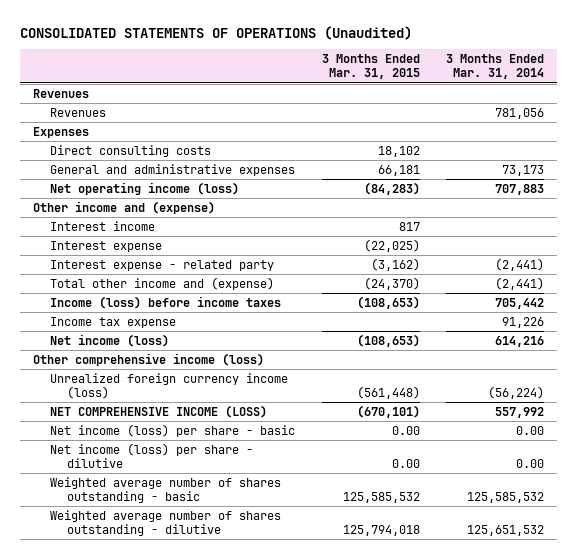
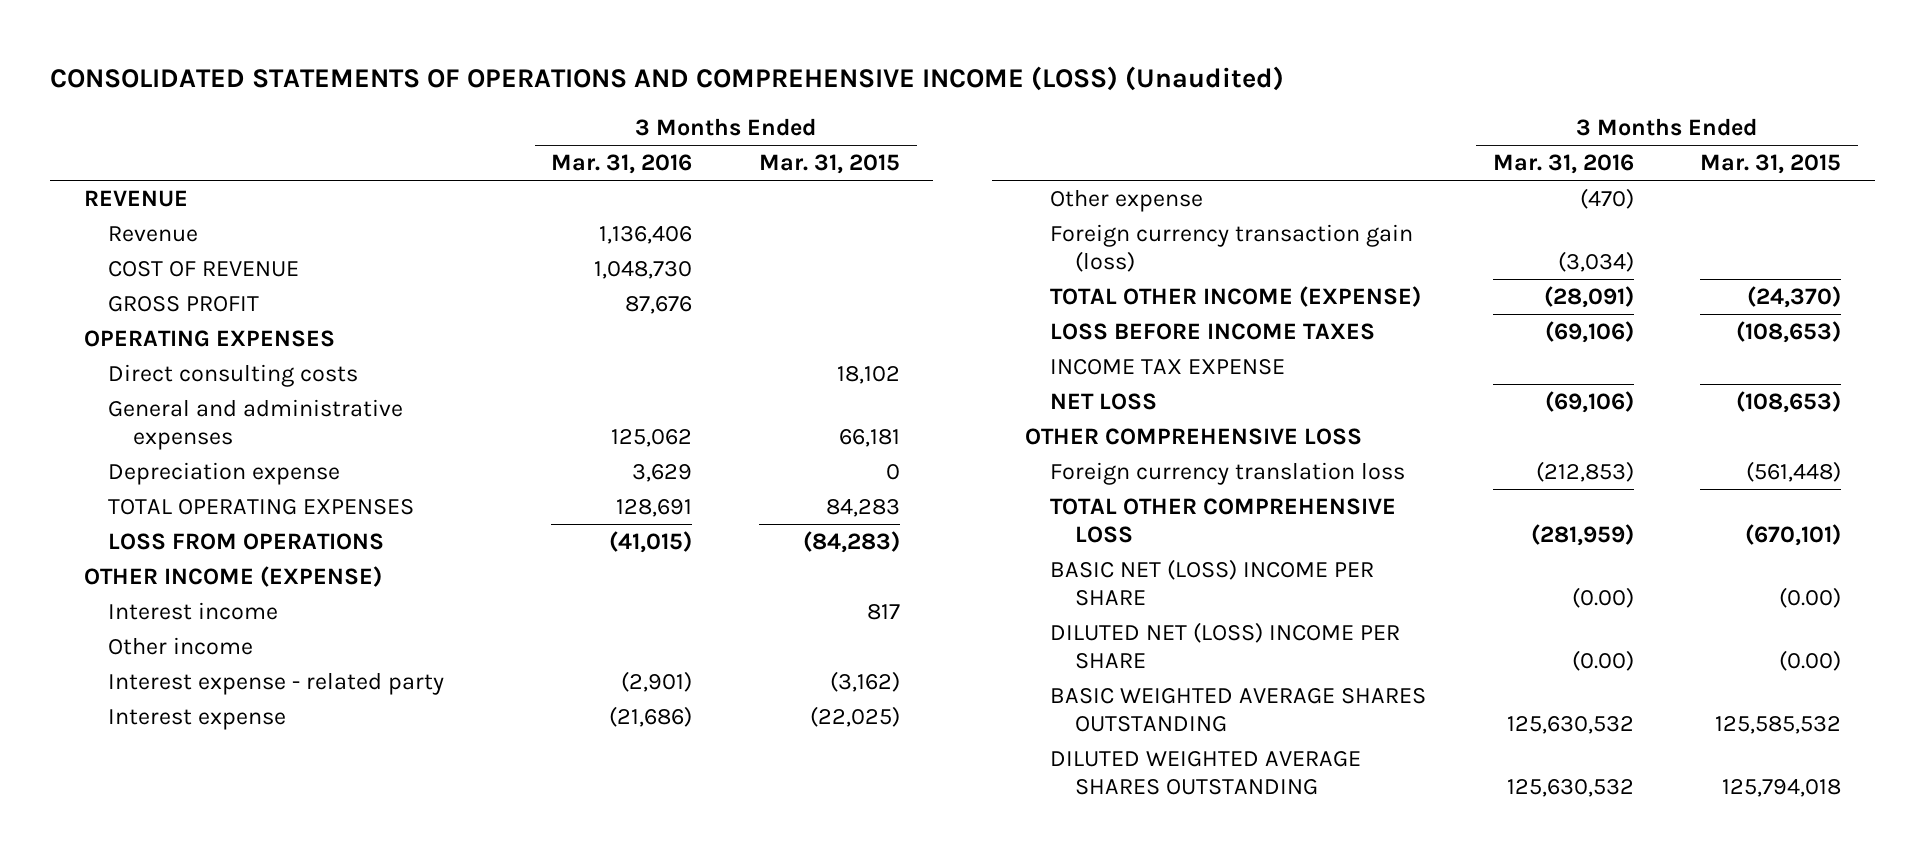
[19,25,412,40] CONSOLIDATED STATEMENTS OF OPERATIONS (Unaudited) -> [50,65,1285,91] CONSOLIDATED STATEMENTS OF OPERATIONS AND COMPREHENSIVE INCOME (LOSS) (Unaudited)
[446,54,545,80] 3 Months Ended Mar. 31, 2014 -> none
none -> [551,154,693,175] Mar. 31, 2016
[32,88,89,98] Revenues -> [83,189,188,207] REVENUE
[50,107,107,117] Revenues -> [108,225,199,242] Revenue
none -> [108,260,300,277] COST OF REVENUE
none -> [108,295,260,312] GROSS PROFIT
[32,126,89,138] Expenses -> [83,329,335,347] OPERATING EXPENSES
none -> [108,461,341,485] Depreciation expense
none -> [108,498,415,515] TOTAL OPERATING EXPENSES
[50,181,240,195] Net operating income (loss) -> [108,532,385,550] LOSS FROM OPERATIONS
[32,200,215,214] Other income and (expense) -> [83,565,382,587] OTHER INCOME (EXPENSE)
none -> [108,636,254,655] Other income
[50,240,163,252] Interest expense -> [108,708,287,730] Interest expense
none -> [1050,188,1204,212] Other expense
none -> [1050,223,1414,273] Foreign currency transaction gain (loss)
[50,276,275,290] Total other income and (expense) -> [1050,285,1422,307] TOTAL OTHER INCOME (EXPENSE)
[50,295,282,309] Income (loss) before income taxes -> [1050,322,1376,340] LOSS BEFORE INCOME TAXES
[50,316,177,328] Income tax expense -> [1050,358,1286,375] INCOME TAX EXPENSE
[50,333,170,347] Net income (loss) -> [1050,392,1158,410] NET LOSS
[32,352,264,366] Other comprehensive income (loss) -> [1025,427,1363,445] OTHER COMPREHENSIVE LOSS
[50,372,289,399] Unrealized foreign currency income (loss) -> [1050,461,1406,485] Foreign currency translation loss
[50,404,268,418] NET COMPREHENSIVE INCOME (LOSS) -> [1050,497,1397,544] TOTAL OTHER COMPREHENSIVE LOSS
[50,423,296,437] Net income (loss) per share - basic -> [1050,558,1375,607] BASIC NET (LOSS) INCOME PER SHARE
[391,425,420,435] 0.00 -> [1779,587,1842,609] (0.00)
[50,442,254,468] Net income (loss) per share - dilutive -> [1050,621,1401,670] DILUTED NET (LOSS) INCOME PER SHARE
[391,458,420,468] 0.00 -> [1779,650,1842,672] (0.00)
[50,476,282,503] Weighted average number of shares outstanding - basic -> [1050,687,1427,733] BASIC WEIGHTED AVERAGE SHARES OUTSTANDING
[50,509,282,536] Weighted average number of shares outstanding - dilutive -> [1050,750,1362,796] DILUTED WEIGHTED AVERAGE SHARES OUTSTANDING

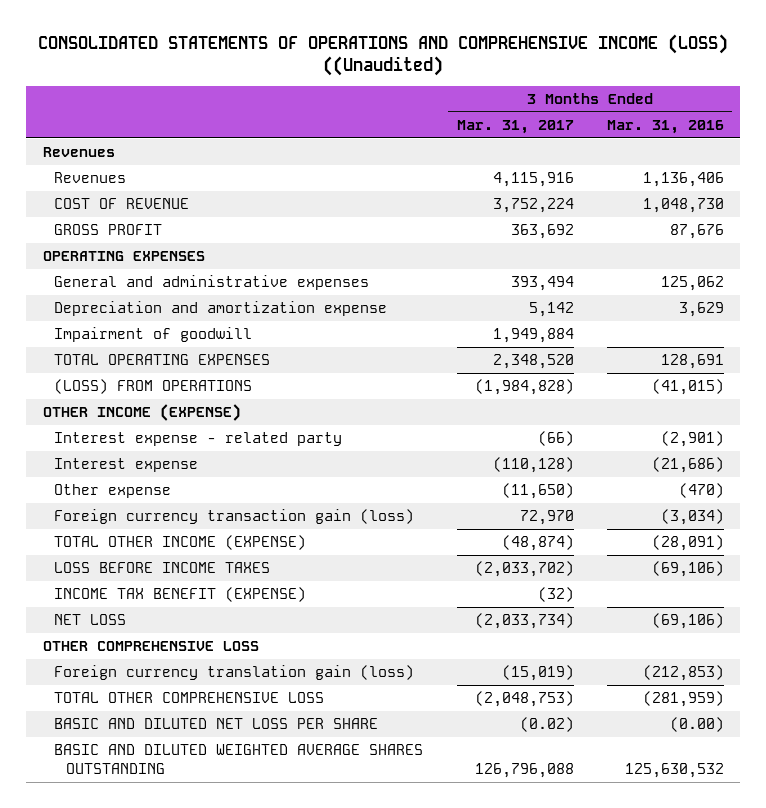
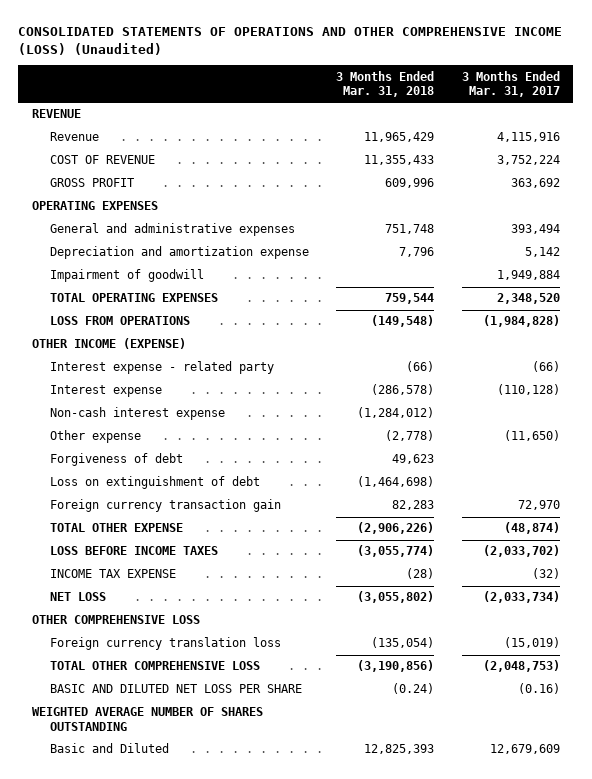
[38,33,729,77] CONSOLIDATED STATEMENTS OF OPERATIONS AND COMPREHENSIVE INCOME (LOSS) ((Unaudited) -> [18,27,563,55] CONSOLIDATED STATEMENTS OF OPERATIONS AND OTHER COMPREHENSIVE INCOME (LOSS) (Unaudited)
[606,119,724,134] Mar. 31, 2016 -> none
none -> [336,70,435,98] 3 Months Ended Mar. 31, 2018
[42,147,115,158] Revenues -> [32,109,82,119] REVENUE
[54,172,127,184] Revenues -> [50,132,100,142] Revenue
[54,379,253,395] (LOSS) FROM OPERATIONS -> [50,316,191,326] LOSS FROM OPERATIONS
none -> [50,407,226,421] Non-cash interest expense
none -> [50,453,184,467] Forgiveness of debt
none -> [50,476,261,490] Loss on extinguishment of debt
[54,509,415,525] Foreign currency transaction gain (loss) -> [50,499,282,513] Foreign currency transaction gain
[54,535,307,551] TOTAL OTHER INCOME (EXPENSE) -> [50,523,184,533] TOTAL OTHER EXPENSE
[54,587,307,603] INCOME TAX BENEFIT (EXPENSE) -> [50,569,177,579] INCOME TAX EXPENSE
[54,665,415,681] Foreign currency translation gain (loss) -> [50,637,282,651] Foreign currency translation loss
[54,744,424,774] BASIC AND DILUTED WEIGHTED AVERAGE SHARES OUTSTANDING -> none
[519,717,574,733] (0.02) -> [517,683,560,695] (0.16)
none -> [32,707,264,732] WEIGHTED AVERAGE NUMBER OF SHARES OUTSTANDING
none -> [50,743,170,754] Basic and Diluted

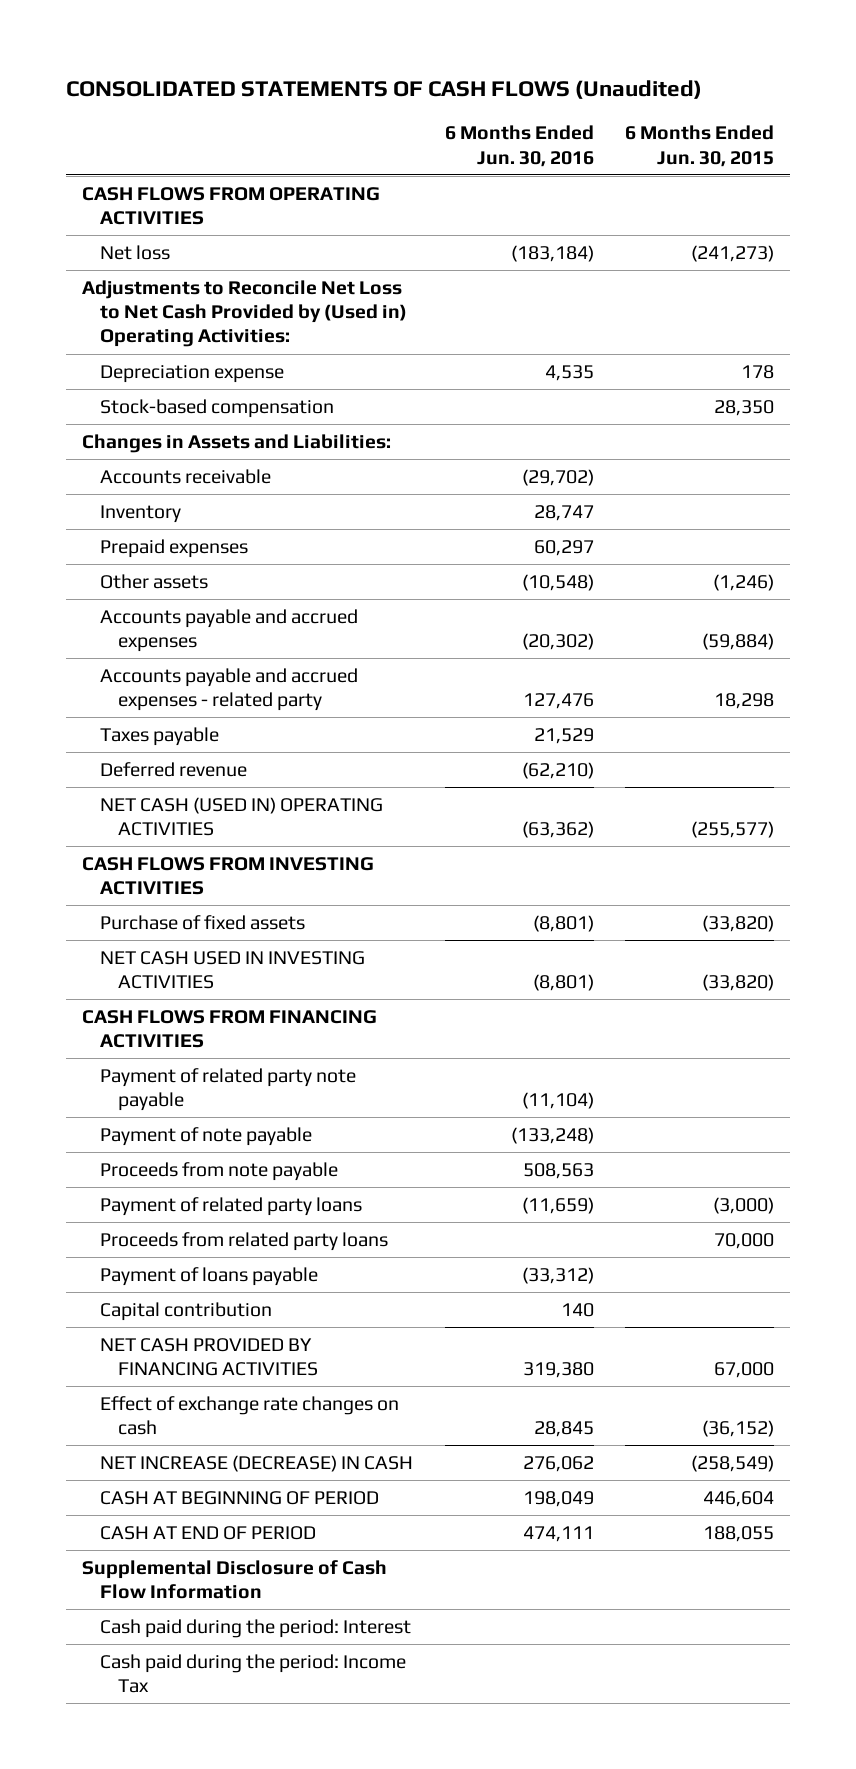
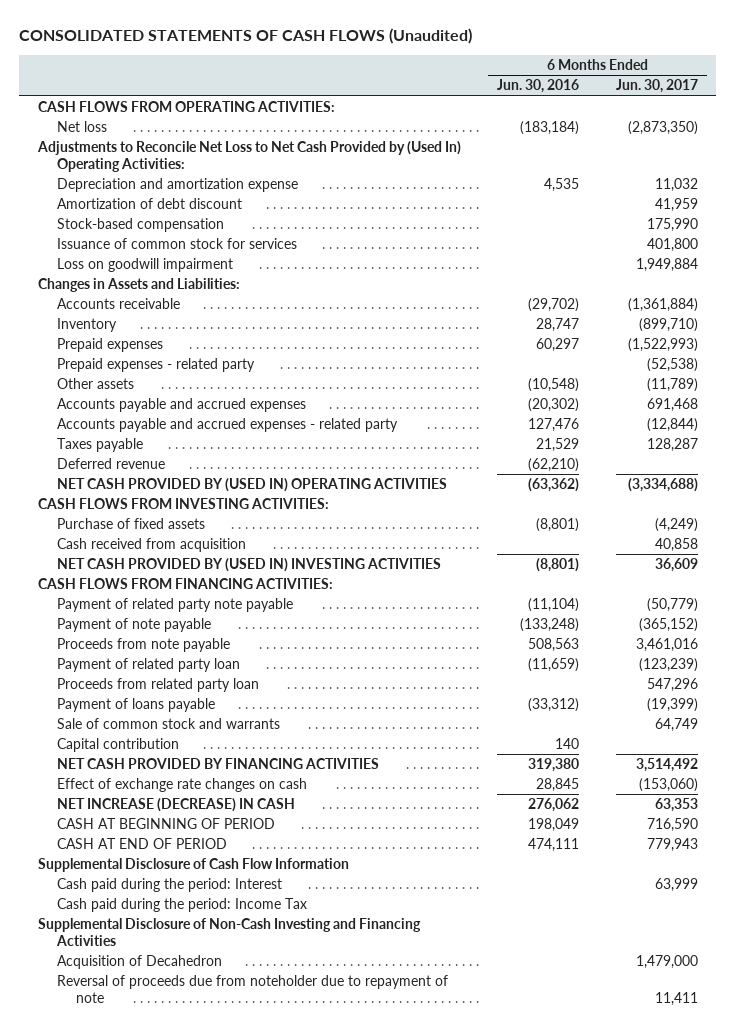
[625,125,775,167] 6 Months Ended Jun. 30, 2015 -> none
none -> [616,79,699,94] Jun. 30, 2017
[81,186,380,226] CASH FLOWS FROM OPERATING ACTIVITIES -> [37,101,335,113] CASH FLOWS FROM OPERATING ACTIVITIES:
[81,279,408,348] Adjustments to Reconcile Net Loss to Net Cash Provided by (Used in) Operating Activities: -> [36,141,461,173] Adjustments to Reconcile Net Loss to Net Cash Provided by (Used In) Operating Activities:
[100,364,285,383] Depreciation expense -> [56,178,298,193] Depreciation and amortization expense
none -> [56,198,242,210] Amortization of debt discount
none -> [56,238,297,250] Issuance of common stock for services
none -> [56,258,233,273] Loss on goodwill impairment
none -> [56,358,255,373] Prepaid expenses - related party
[100,796,384,837] NET CASH (USED IN) OPERATING ACTIVITIES -> [56,478,447,493] NET CASH PROVIDED BY (USED IN) OPERATING ACTIVITIES
[81,856,374,896] CASH FLOWS FROM INVESTING ACTIVITIES -> [37,498,329,510] CASH FLOWS FROM INVESTING ACTIVITIES:
none -> [56,538,246,553] Cash received from acquisition
[100,950,366,990] NET CASH USED IN INVESTING ACTIVITIES -> [56,558,441,573] NET CASH PROVIDED BY (USED IN) INVESTING ACTIVITIES
[81,1009,377,1049] CASH FLOWS FROM FINANCING ACTIVITIES -> [37,578,333,590] CASH FLOWS FROM FINANCING ACTIVITIES:
[100,1196,363,1216] Payment of related party loans -> [56,658,240,673] Payment of related party loan
[100,1231,389,1251] Proceeds from related party loans -> [56,678,259,693] Proceeds from related party loan
none -> [56,718,280,730] Sale of common stock and warrants
none -> [37,918,421,947] Supplemental Disclosure of Non-Cash Investing and Financing Activities
none -> [56,955,222,970] Acquisition of Decahedron
none -> [56,975,448,1004] Reversal of proceeds due from noteholder due to repayment of note

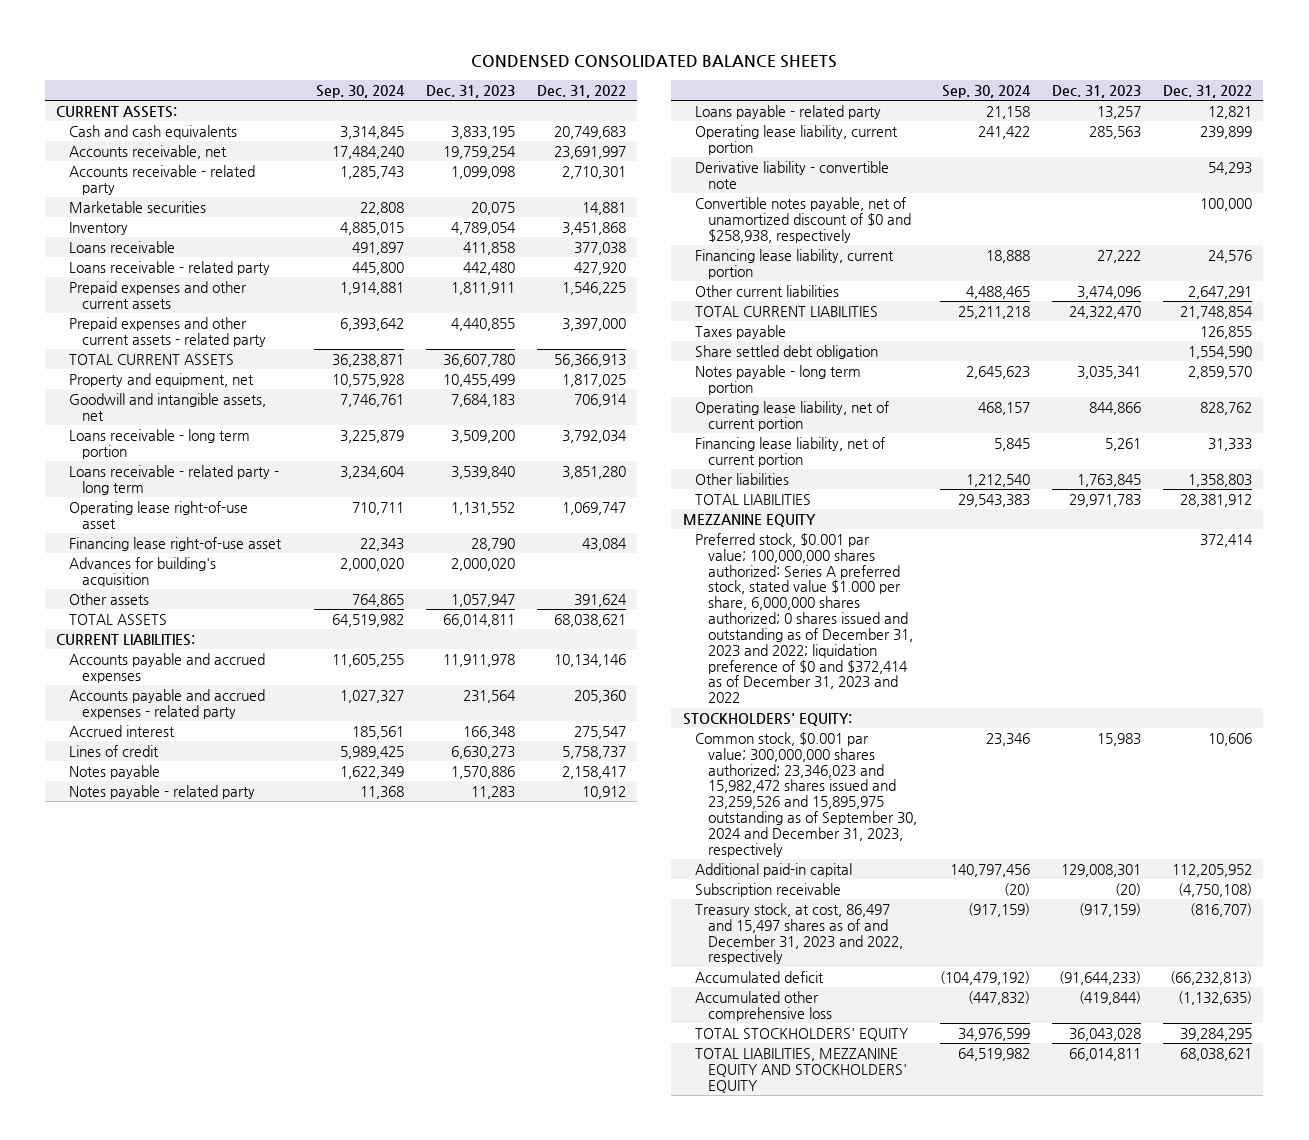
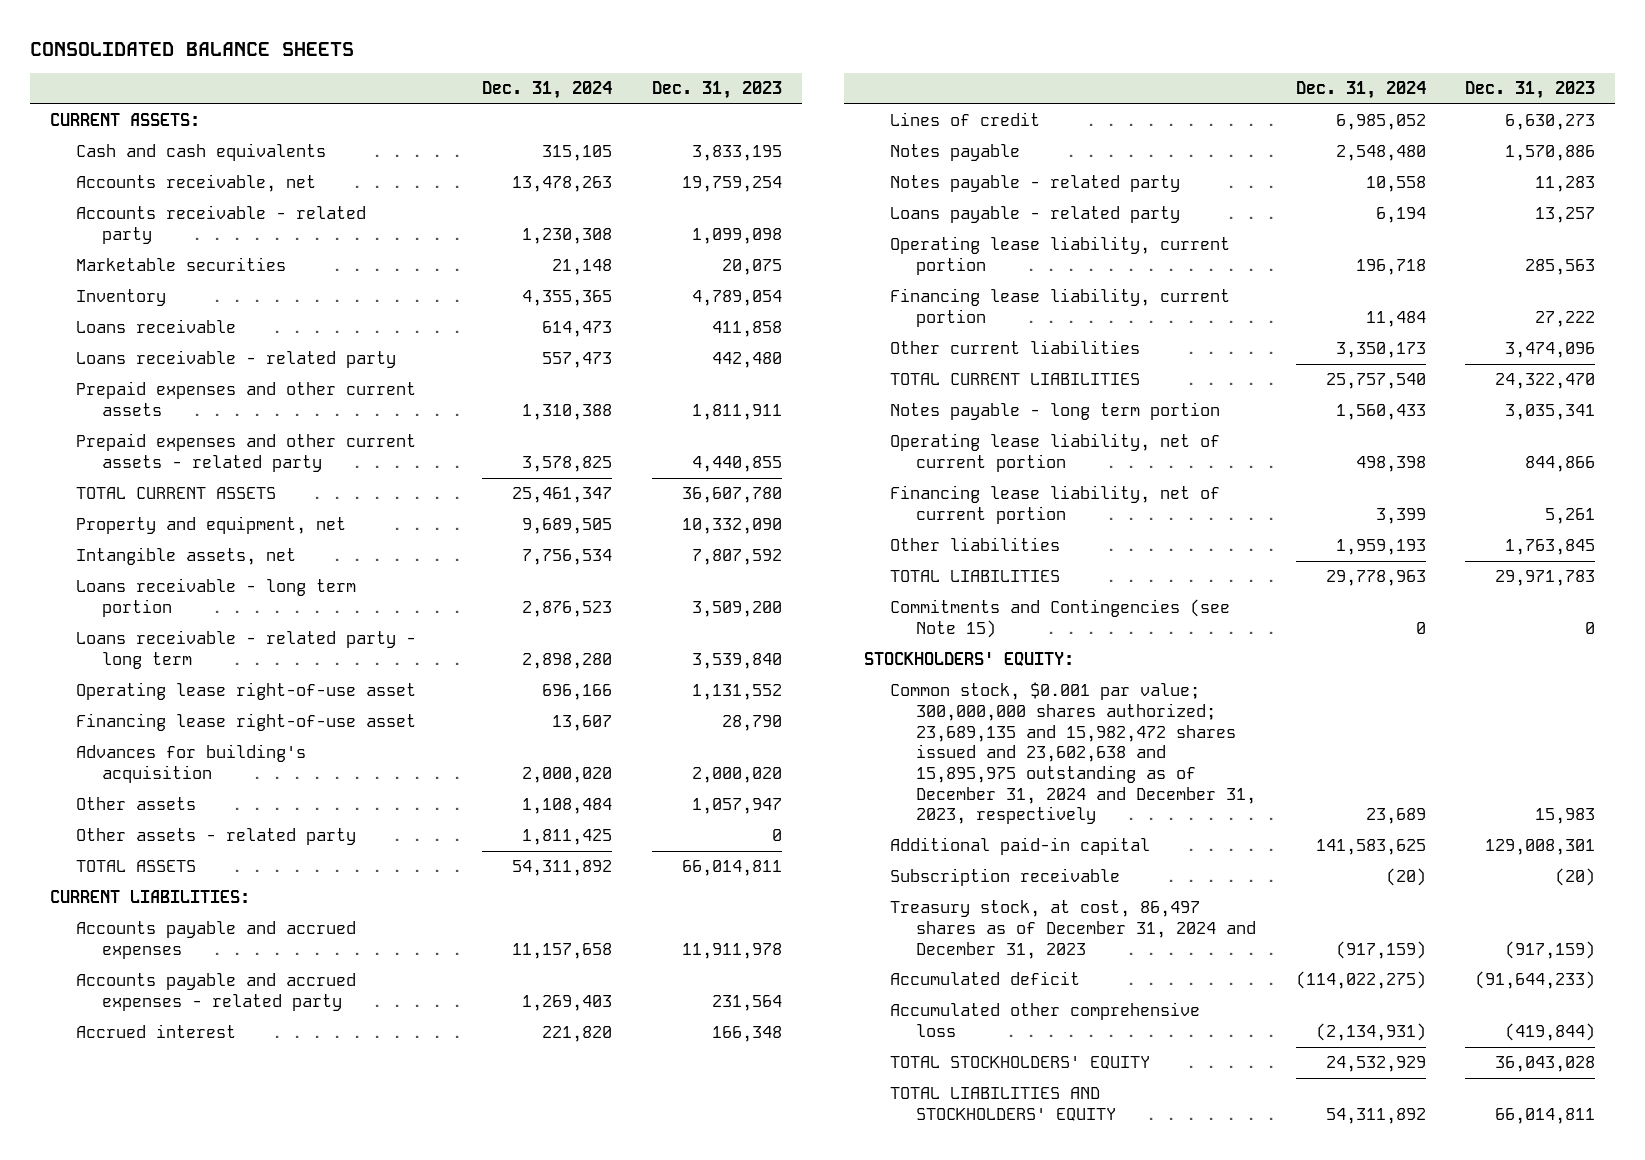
[471,55,838,69] CONDENSED CONSOLIDATED BALANCE SHEETS -> [29,41,354,56] CONSOLIDATED BALANCE SHEETS
[315,84,405,98] Sep. 30, 2024 -> none
[537,84,627,98] Dec. 31, 2022 -> none
none -> [481,80,612,99] Dec. 31, 2024
[442,373,515,387] 10,455,499 -> [681,518,782,535] 10,332,090
[69,392,267,421] Goodwill and intangible assets, net -> [75,547,296,566] Intangible assets, net
[450,393,515,407] 7,684,183 -> [691,549,782,566] 7,807,592
none -> [75,828,356,846] Other assets - related party
[695,160,890,189] Derivative liability - convertible note -> none
[695,196,912,243] Convertible notes payable, net of unamortized discount of $0 and $258,938, respectively -> none
[695,324,787,339] Taxes payable -> none
[695,344,879,359] Share settled debt obligation -> none
[682,513,816,527] MEZZANINE EQUITY -> none
[695,532,914,704] Preferred stock, $0.001 par value; 100,000,000 shares authorized: Series A preferred stock, stated value $1.000 per share, 6,000,000 shares authorized; 0 shares issued and outstanding as of December 31, 2023 and 2022; liquidation preference of $0 and $372,414 as of December 31, 2023 and 2022 -> none
none -> [889,599,1230,639] Commitments and Contingencies (see Note 15)
[695,731,918,857] Common stock, $0.001 par value; 300,000,000 shares authorized; 23,346,023 and 15,982,472 shares issued and 23,259,526 and 15,895,975 outstanding as of September 30, 2024 and December 31, 2023, respectively -> [889,682,1256,825] Common stock, $0.001 par value; 300,000,000 shares authorized; 23,689,135 and 15,982,472 shares issued and 23,602,638 and 15,895,975 outstanding as of December 31, 2024 and December 31, 2023, respectively
[695,902,904,965] Treasury stock, at cost, 86,497 and 15,497 shares as of and December 31, 2023 and 2022, respectively -> [889,900,1256,959] Treasury stock, at cost, 86,497 shares as of December 31, 2024 and December 31, 2023
[695,1047,908,1093] TOTAL LIABILITIES, MEZZANINE EQUITY AND STOCKHOLDERS' EQUITY -> [889,1087,1116,1122] TOTAL LIABILITIES AND STOCKHOLDERS' EQUITY

